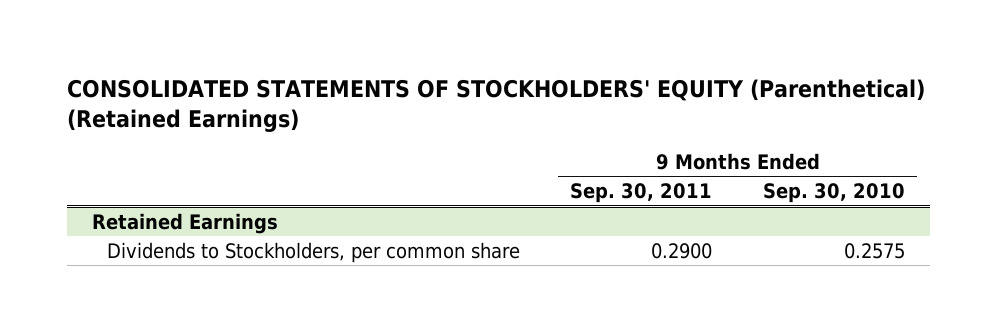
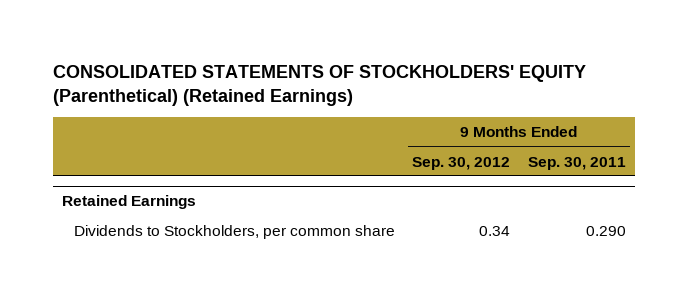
[762,182,905,203] Sep. 30, 2010 -> none
none -> [412,156,511,170] Sep. 30, 2012
[651,242,713,259] 0.2900 -> [586,226,627,237] 0.290

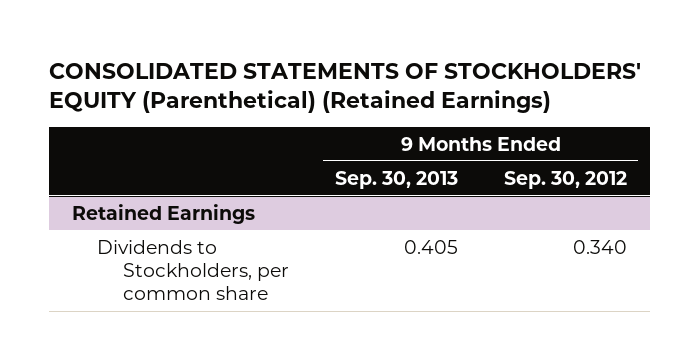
[528,156,627,170] Sep. 30, 2011 -> none
none -> [334,170,458,189] Sep. 30, 2013
[479,226,511,237] 0.34 -> [572,239,627,254] 0.340

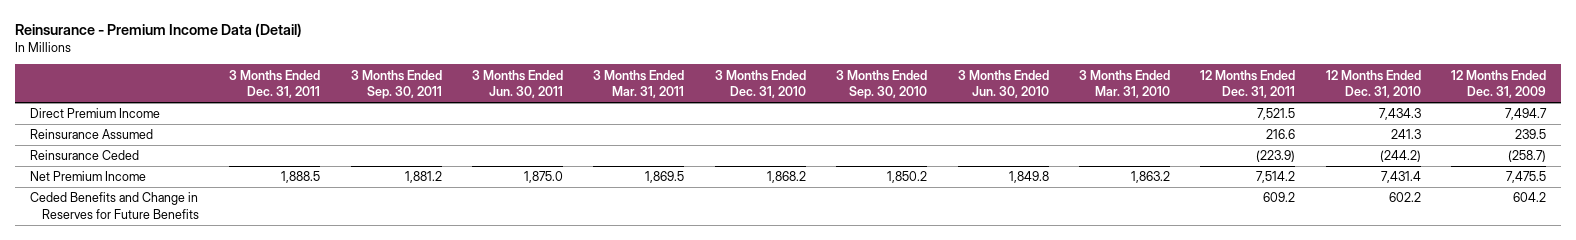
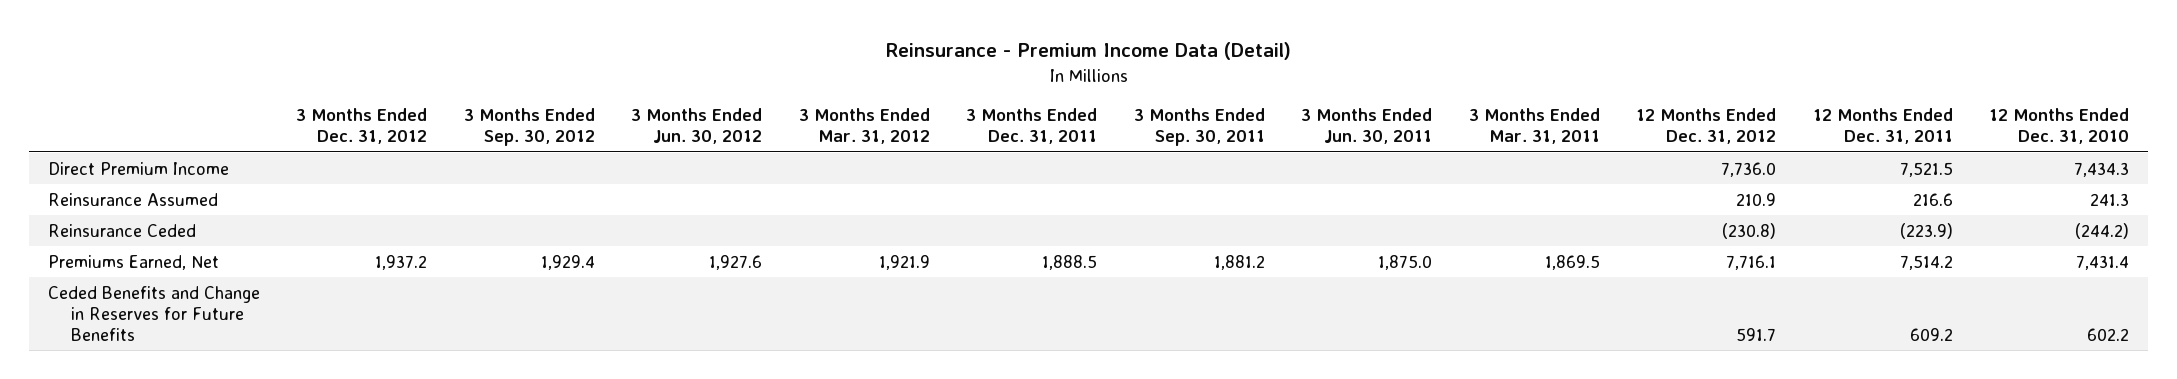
[714,69,806,99] 3 Months Ended Dec. 31, 2010 -> none
[836,69,928,100] 3 Months Ended Sep. 30, 2010 -> none
[957,69,1049,99] 3 Months Ended Jun. 30, 2010 -> none
[1078,69,1170,99] 3 Months Ended Mar. 31, 2010 -> none
[1451,69,1547,99] 12 Months Ended Dec. 31, 2009 -> none
none -> [296,108,428,145] 3 Months Ended Dec. 31, 2012
none -> [463,108,595,147] 3 Months Ended Sep. 30, 2012
none -> [631,108,763,145] 3 Months Ended Jun. 30, 2012
none -> [798,108,930,145] 3 Months Ended Mar. 31, 2012
none -> [1636,108,1777,145] 12 Months Ended Dec. 31, 2012
[29,171,146,182] Net Premium Income -> [47,254,219,270] Premiums Earned, Net

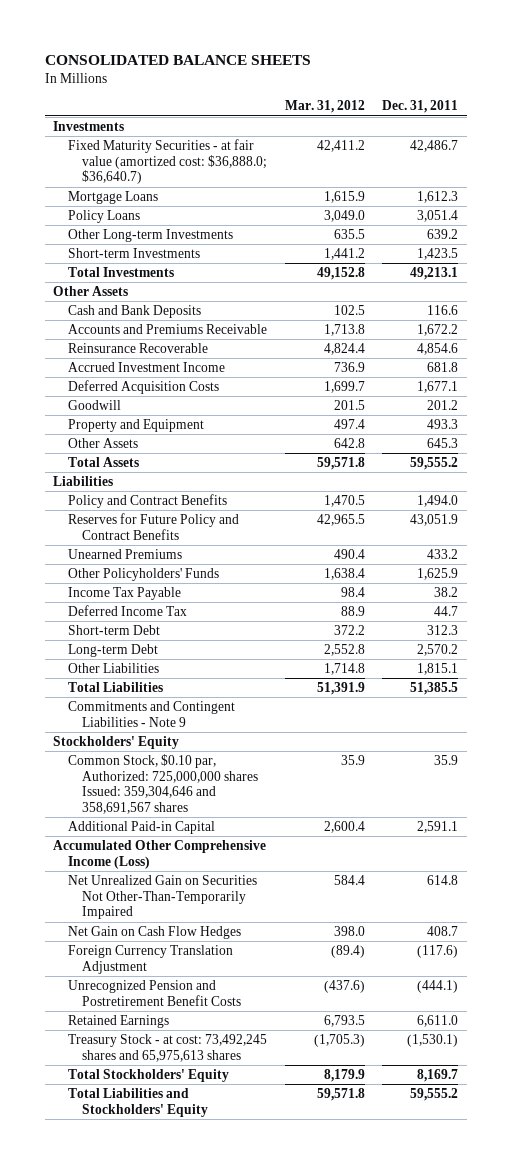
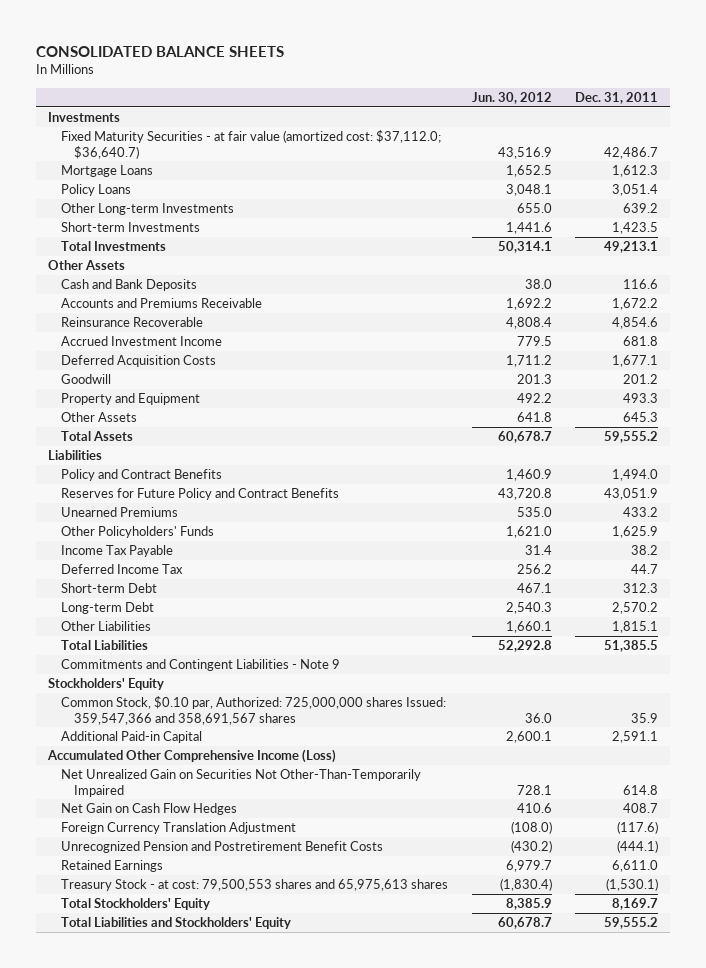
[284,100,365,114] Mar. 31, 2012 -> none
none -> [471,91,552,104] Jun. 30, 2012
[67,138,268,185] Fixed Maturity Securities - at fair value (amortized cost: $36,888.0; $36,640.7) -> [61,130,442,159] Fixed Maturity Securities - at fair value (amortized cost: $37,112.0; $36,640.7)
[67,753,259,814] Common Stock, $0.10 par, Authorized: 725,000,000 shares Issued: 359,304,646 and 358,691,567 shares -> [61,696,447,725] Common Stock, $0.10 par, Authorized: 725,000,000 shares Issued: 359,547,366 and 358,691,567 shares
[67,1033,267,1062] Treasury Stock - at cost: 73,492,245 shares and 65,975,613 shares -> [61,879,449,892] Treasury Stock - at cost: 79,500,553 shares and 65,975,613 shares

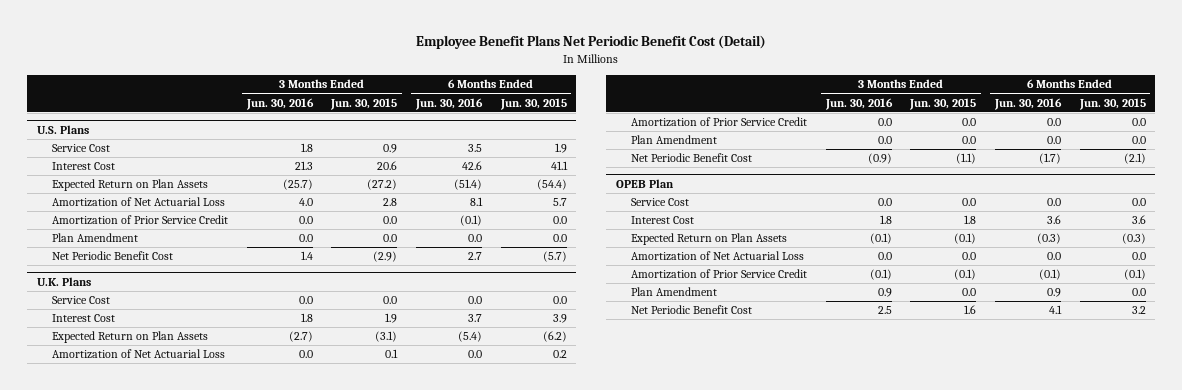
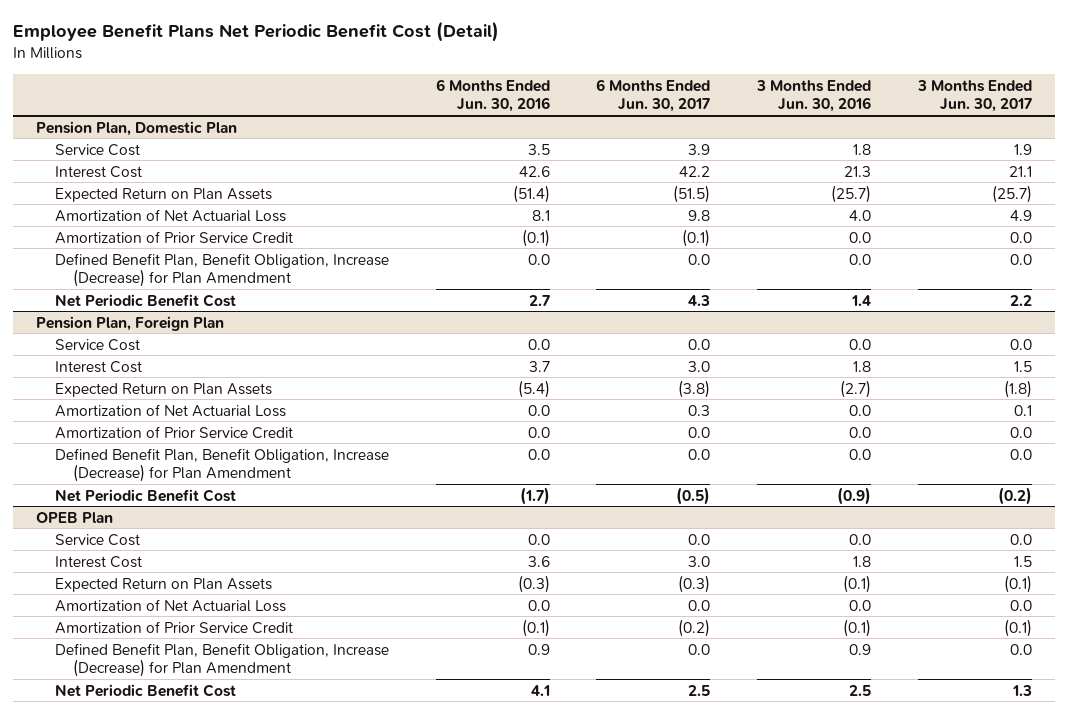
[330,97,398,110] Jun. 30, 2015 -> none
[499,97,567,110] Jun. 30, 2015 -> none
none -> [596,78,711,113] 6 Months Ended Jun. 30, 2017
none -> [916,79,1032,113] 3 Months Ended Jun. 30, 2017
[36,124,89,134] U.S. Plans -> none
none -> [36,120,238,136] Pension Plan, Domestic Plan
[51,233,138,243] Plan Amendment -> [54,252,389,288] Defined Benefit Plan, Benefit Obligation, Increase (Decrease) for Plan Amendment
[36,276,91,286] U.K. Plans -> none
none -> [36,315,225,331] Pension Plan, Foreign Plan
[630,135,717,145] Plan Amendment -> [54,447,389,483] Defined Benefit Plan, Benefit Obligation, Increase (Decrease) for Plan Amendment
[630,287,717,297] Plan Amendment -> [54,642,389,678] Defined Benefit Plan, Benefit Obligation, Increase (Decrease) for Plan Amendment

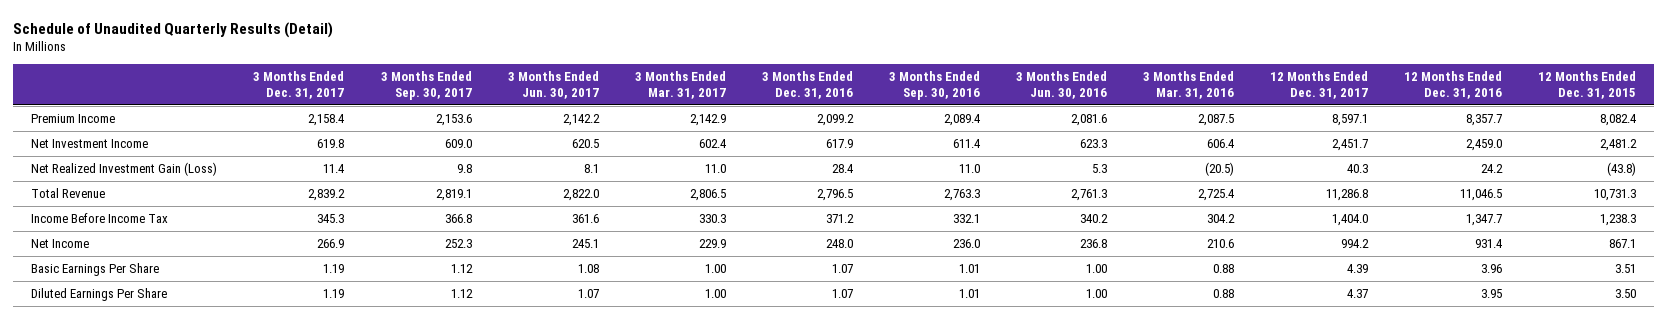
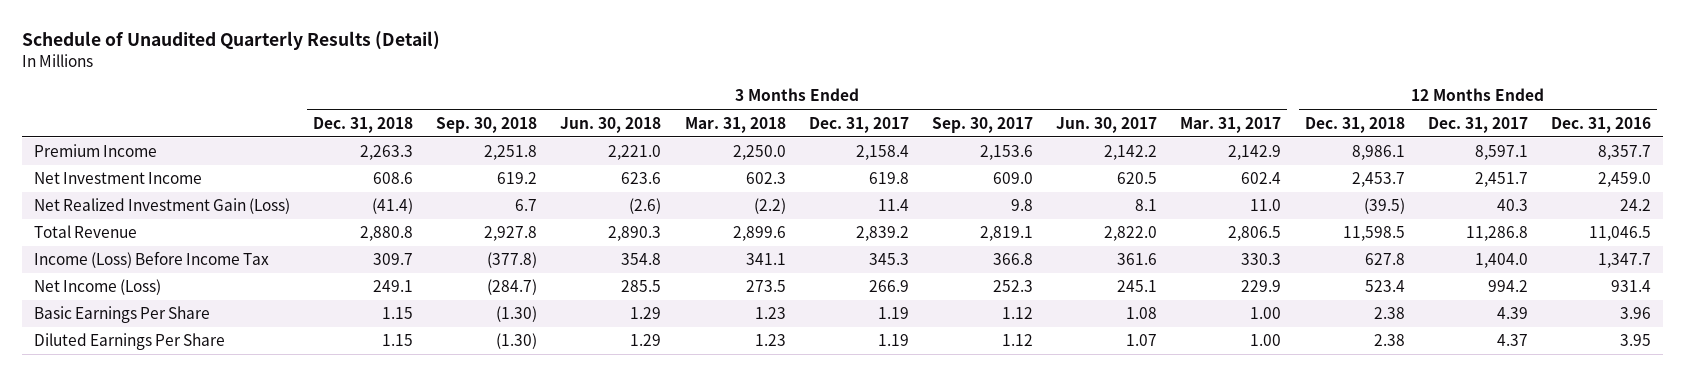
[761,70,853,99] 3 Months Ended Dec. 31, 2016 -> none
[888,70,980,100] 3 Months Ended Sep. 30, 2016 -> none
[1015,70,1107,99] 3 Months Ended Jun. 30, 2016 -> none
[1142,70,1234,99] 3 Months Ended Mar. 31, 2016 -> none
[1537,70,1636,99] 12 Months Ended Dec. 31, 2015 -> none
none -> [313,116,414,133] Dec. 31, 2018
none -> [436,116,538,133] Sep. 30, 2018
none -> [560,116,662,133] Jun. 30, 2018
none -> [684,116,786,133] Mar. 31, 2018
none -> [1304,116,1405,133] Dec. 31, 2018
[31,212,169,223] Income Before Income Tax -> [33,251,269,269] Income (Loss) Before Income Tax
[31,238,90,248] Net Income -> [33,279,161,296] Net Income (Loss)

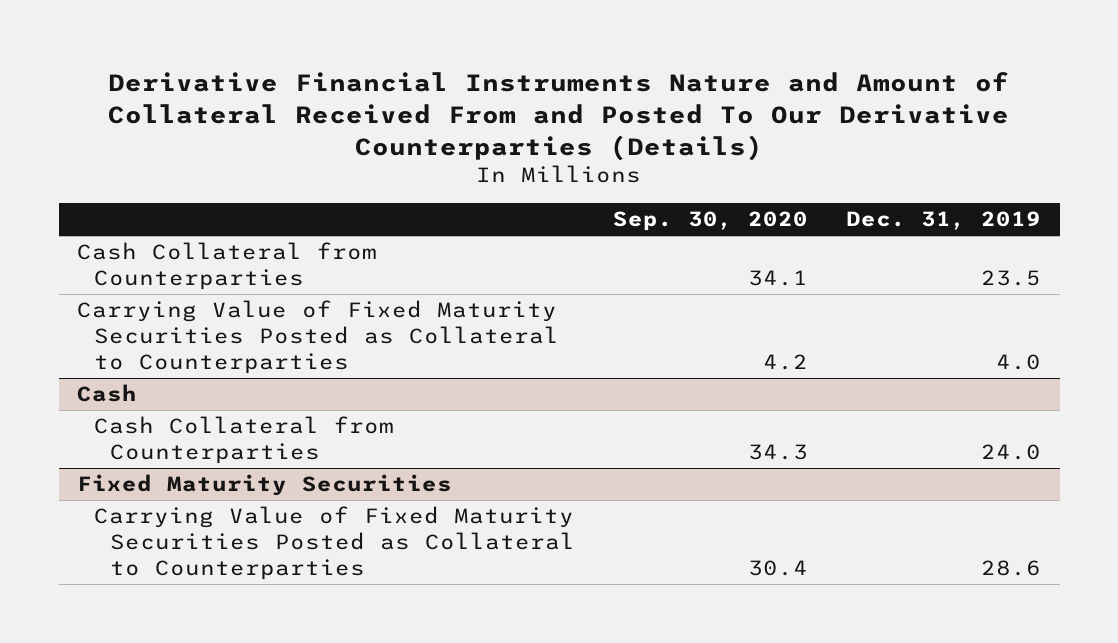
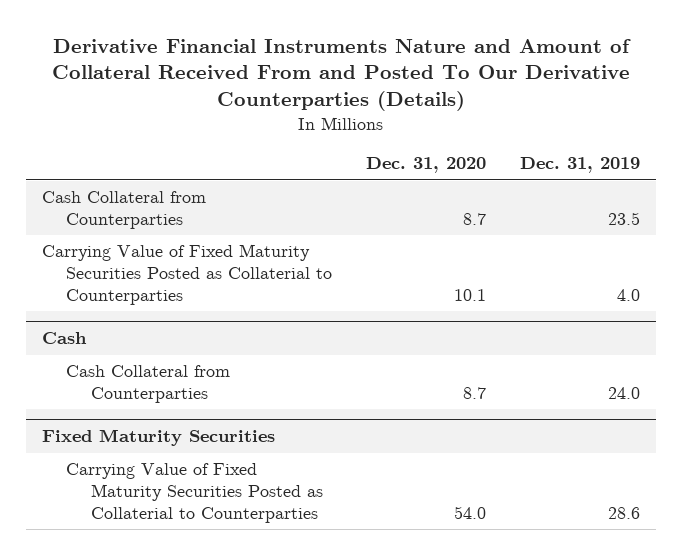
[612,211,808,232] Sep. 30, 2020 -> none
none -> [366,157,487,174] Dec. 31, 2020
[77,300,559,375] Carrying Value of Fixed Maturity Securities Posted as Collateral to Counterparties -> [42,244,333,305] Carrying Value of Fixed Maturity Securities Posted as Collaterial to Counterparties
[93,506,576,581] Carrying Value of Fixed Maturity Securities Posted as Collateral to Counterparties -> [66,463,323,523] Carrying Value of Fixed Maturity Securities Posted as Collaterial to Counterparties

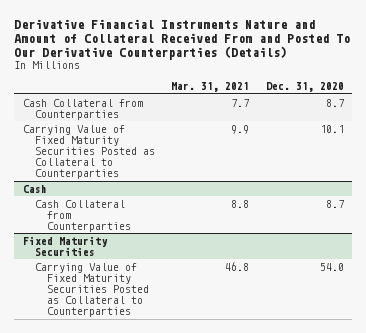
[519,157,640,174] Dec. 31, 2019 -> none
none -> [171,82,250,93] Mar. 31, 2021
[42,244,333,305] Carrying Value of Fixed Maturity Securities Posted as Collaterial to Counterparties -> [22,124,156,180] Carrying Value of Fixed Maturity Securities Posted as Collateral to Counterparties
[66,463,323,523] Carrying Value of Fixed Maturity Securities Posted as Collaterial to Counterparties -> [35,262,150,318] Carrying Value of Fixed Maturity Securities Posted as Collateral to Counterparties

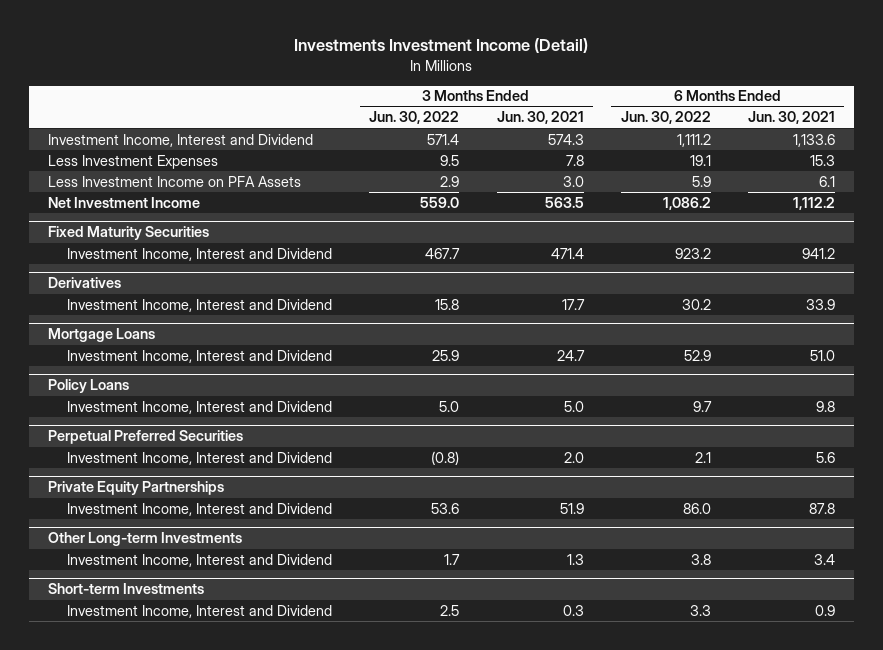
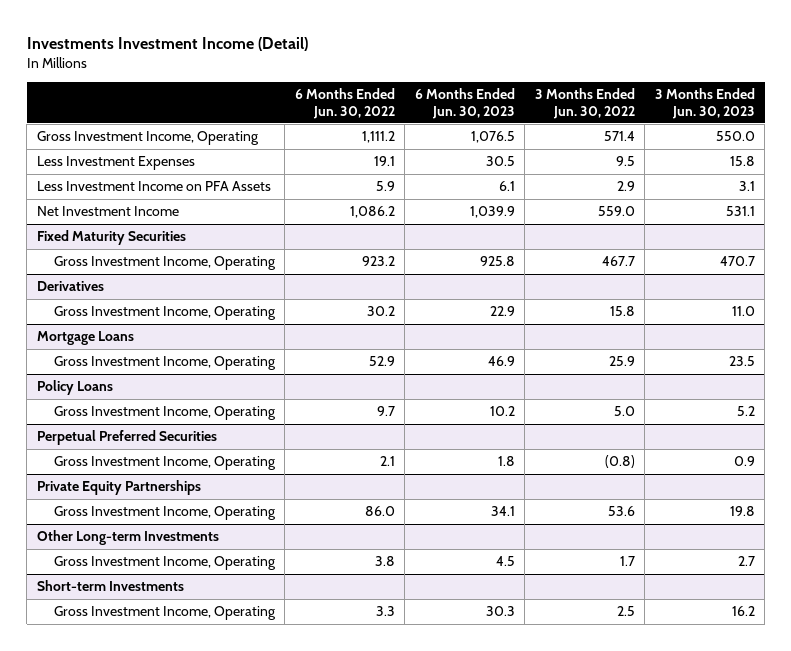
[496,111,584,125] Jun. 30, 2021 -> none
[747,111,835,125] Jun. 30, 2021 -> none
none -> [414,87,515,119] 6 Months Ended Jun. 30, 2023
none -> [654,87,755,119] 3 Months Ended Jun. 30, 2023
[47,133,313,147] Investment Income, Interest and Dividend -> [36,131,259,146] Gross Investment Income, Operating
[67,247,333,261] Investment Income, Interest and Dividend -> [53,256,276,271] Gross Investment Income, Operating
[67,298,333,312] Investment Income, Interest and Dividend -> [53,306,276,321] Gross Investment Income, Operating
[67,349,333,363] Investment Income, Interest and Dividend -> [53,356,276,371] Gross Investment Income, Operating
[67,400,333,414] Investment Income, Interest and Dividend -> [53,406,276,421] Gross Investment Income, Operating
[67,451,333,465] Investment Income, Interest and Dividend -> [53,456,276,471] Gross Investment Income, Operating
[67,502,333,516] Investment Income, Interest and Dividend -> [53,506,276,521] Gross Investment Income, Operating
[67,553,333,567] Investment Income, Interest and Dividend -> [53,556,276,571] Gross Investment Income, Operating
[67,604,333,618] Investment Income, Interest and Dividend -> [53,606,276,621] Gross Investment Income, Operating

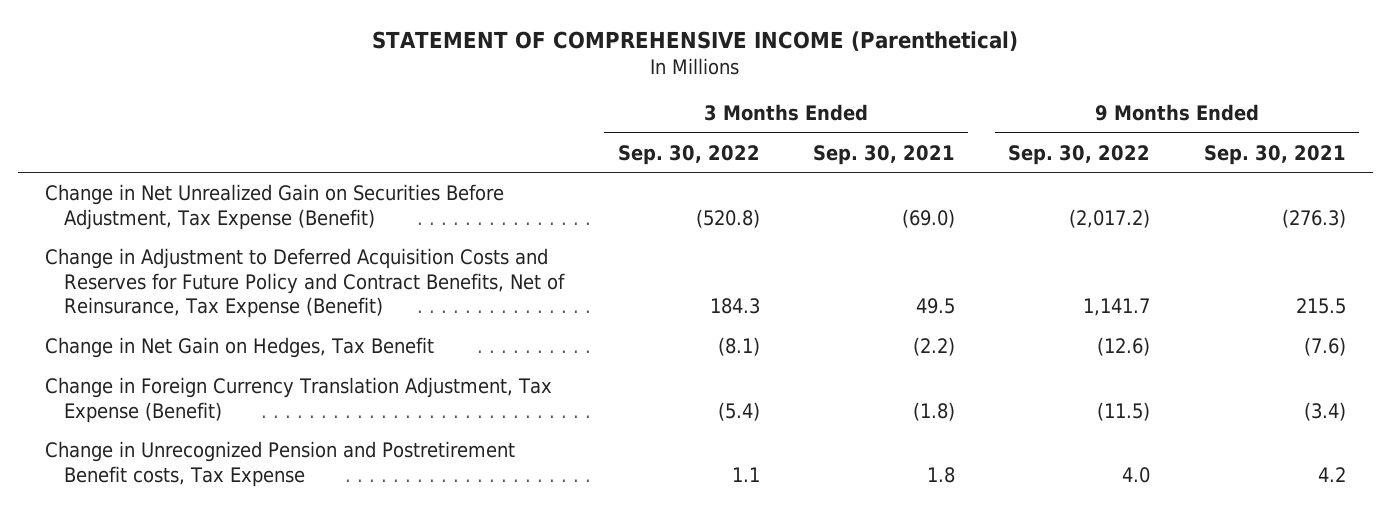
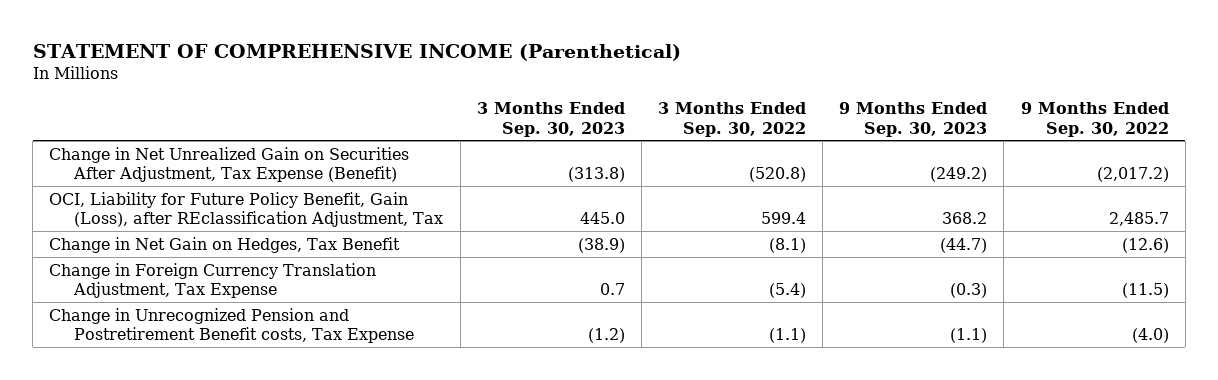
[812,144,955,165] Sep. 30, 2021 -> none
[1203,144,1346,165] Sep. 30, 2021 -> none
none -> [476,102,625,137] 3 Months Ended Sep. 30, 2023
none -> [839,102,988,137] 9 Months Ended Sep. 30, 2023
[45,247,566,319] Change in Adjustment to Deferred Acquisition Costs and Reserves for Future Policy and Contract Benefits, Net of Reinsurance, Tax Expense (Benefit) -> none
[45,183,505,230] Change in Net Unrealized Gain on Securities Before Adjustment, Tax Expense (Benefit) -> [49,146,410,183] Change in Net Unrealized Gain on Securities After Adjustment, Tax Expense (Benefit)
none -> [49,191,444,228] OCI, Liability for Future Policy Benefit, Gain (Loss), after REclassification Adjustment, Tax
[45,376,553,423] Change in Foreign Currency Translation Adjustment, Tax Expense (Benefit) -> [49,262,377,299] Change in Foreign Currency Translation Adjustment, Tax Expense
[731,466,760,482] 1.1 -> [769,328,807,344] (1.1)
[1122,466,1151,483] 4.0 -> [1131,328,1169,344] (4.0)

